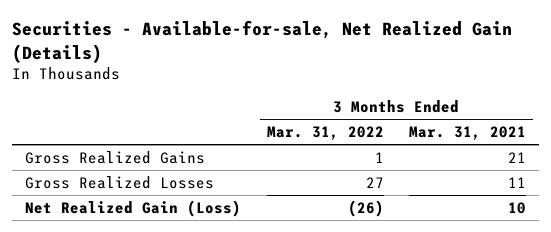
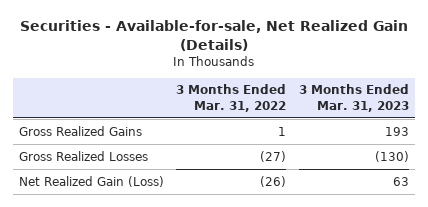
[409,125,527,140] Mar. 31, 2021 -> none
none -> [298,84,409,112] 3 Months Ended Mar. 31, 2023
[365,176,384,188] 27 -> [260,150,287,162] (27)

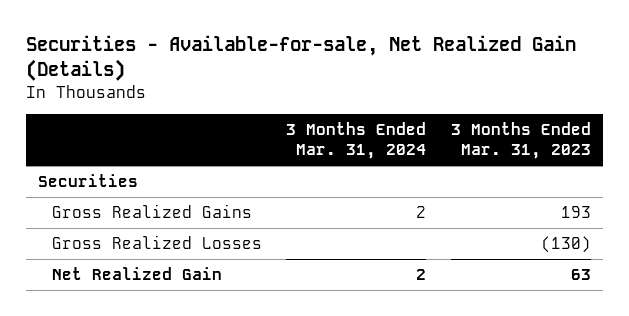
[176,84,287,112] 3 Months Ended Mar. 31, 2022 -> none
none -> [286,122,427,160] 3 Months Ended Mar. 31, 2024
none -> [38,174,139,188] Securities
[19,175,165,187] Net Realized Gain (Loss) -> [51,267,222,281] Net Realized Gain

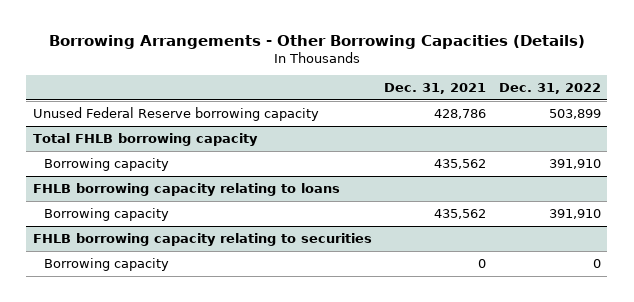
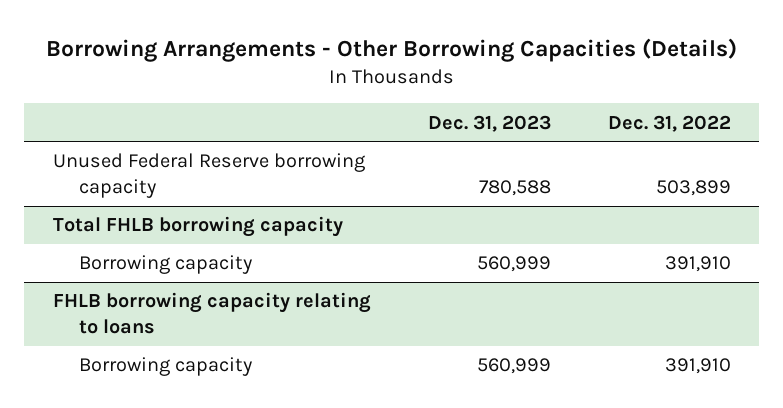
[384,83,487,95] Dec. 31, 2021 -> none
none -> [427,114,551,132] Dec. 31, 2023
[32,232,372,246] FHLB borrowing capacity relating to securities -> none
[44,257,170,271] Borrowing capacity -> none

